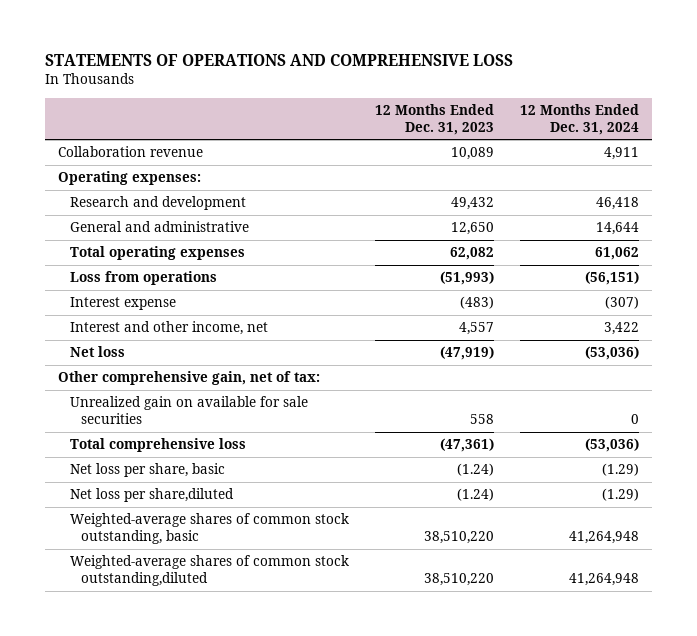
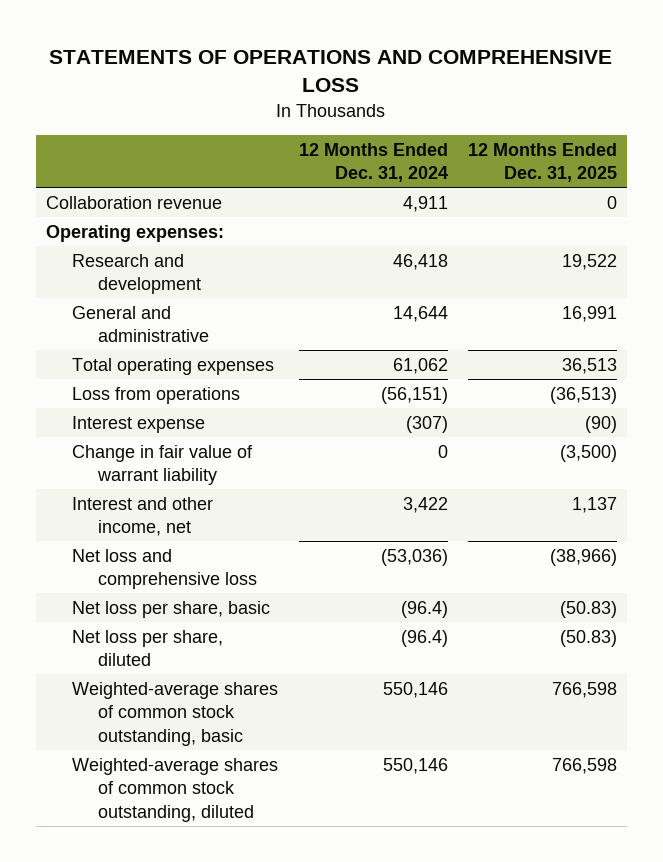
[374,104,494,135] 12 Months Ended Dec. 31, 2023 -> none
none -> [468,142,618,183] 12 Months Ended Dec. 31, 2025
none -> [72,444,254,486] Change in fair value of warrant liability
[58,371,321,386] Other comprehensive gain, net of tax: -> none
[69,396,308,425] Unrealized gain on available for sale securities -> none
[69,438,246,453] Total comprehensive loss -> none
[69,346,125,358] Net loss -> [72,548,258,590] Net loss and comprehensive loss
[601,463,639,477] (1.29) -> [400,600,448,618] (96.4)
[69,488,234,503] Net loss per share,diluted -> [72,629,224,667] Net loss per share, diluted
[601,488,639,502] (1.29) -> [400,629,448,647] (96.4)
[568,531,639,545] 41,264,948 -> [382,681,448,698] 550,146
[69,555,349,587] Weighted-average shares of common stock outstanding,diluted -> [72,757,279,822] Weighted-average shares of common stock outstanding, diluted
[568,573,639,587] 41,264,948 -> [382,757,448,774] 550,146

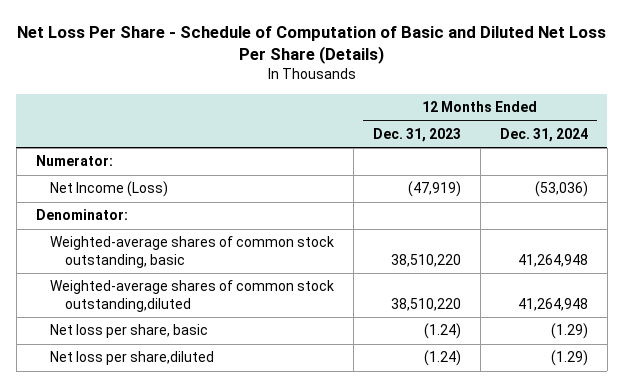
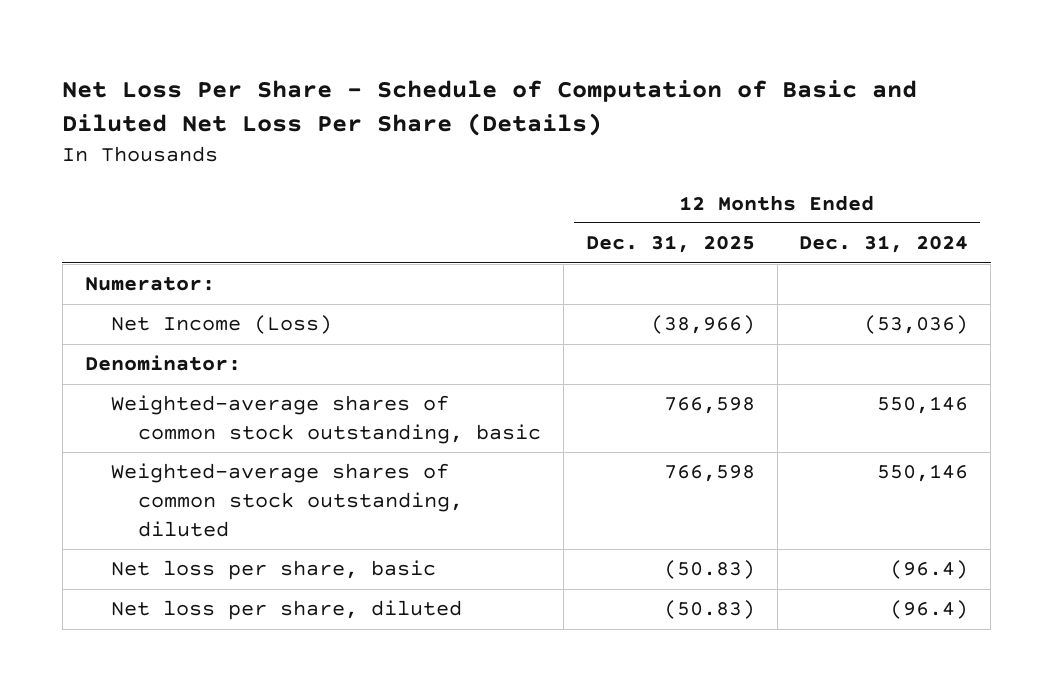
[373,127,462,142] Dec. 31, 2023 -> none
none -> [585,235,755,254] Dec. 31, 2025
[517,254,588,268] 41,264,948 -> [877,396,969,415] 550,146
[50,280,335,313] Weighted-average shares of common stock outstanding,diluted -> [111,463,463,537] Weighted-average shares of common stock outstanding, diluted
[517,298,588,312] 41,264,948 -> [877,464,969,483] 550,146
[550,323,588,340] (1.29) -> [890,560,969,580] (96.4)
[50,351,215,366] Net loss per share,diluted -> [111,600,463,621] Net loss per share, diluted
[550,350,588,367] (1.29) -> [890,600,969,620] (96.4)

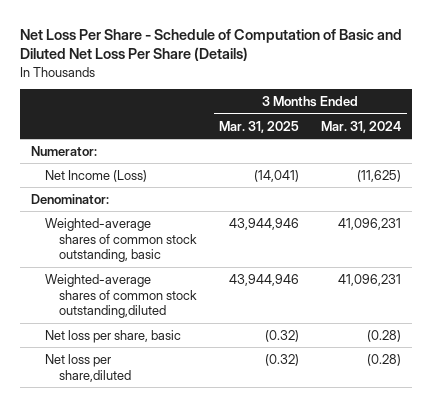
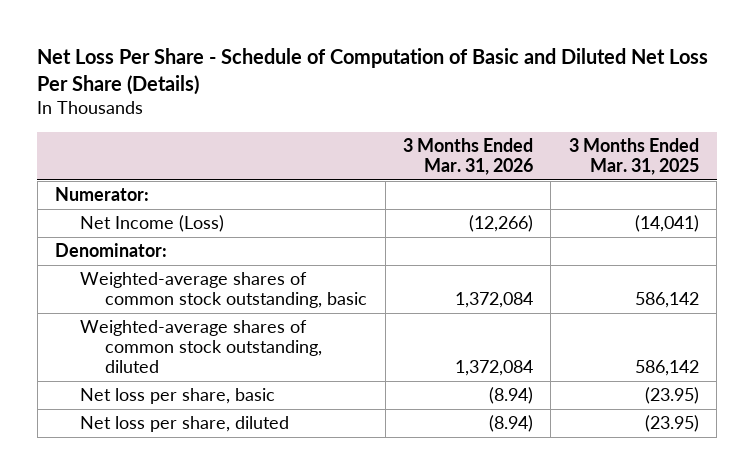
[321,120,402,133] Mar. 31, 2024 -> none
none -> [403,137,534,176] 3 Months Ended Mar. 31, 2026
[229,217,300,230] 43,944,946 -> [634,292,699,309] 586,142
[44,273,198,319] Weighted-average shares of common stock outstanding,diluted -> [80,320,323,374] Weighted-average shares of common stock outstanding, diluted
[229,273,300,286] 43,944,946 -> [634,360,699,377] 586,142
[265,329,300,342] (0.32) -> [644,387,699,405] (23.95)
[44,353,132,382] Net loss per share,diluted -> [80,416,290,433] Net loss per share, diluted
[265,353,300,366] (0.32) -> [644,415,699,433] (23.95)

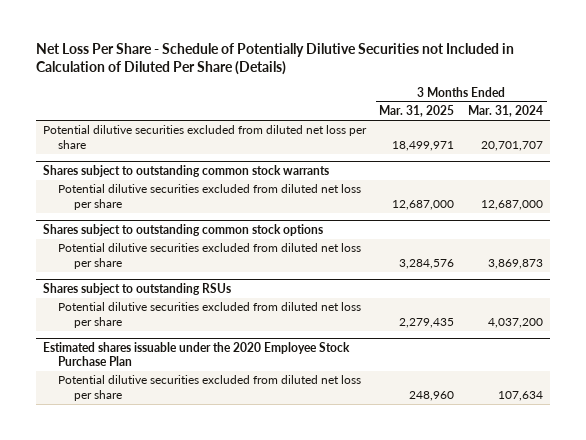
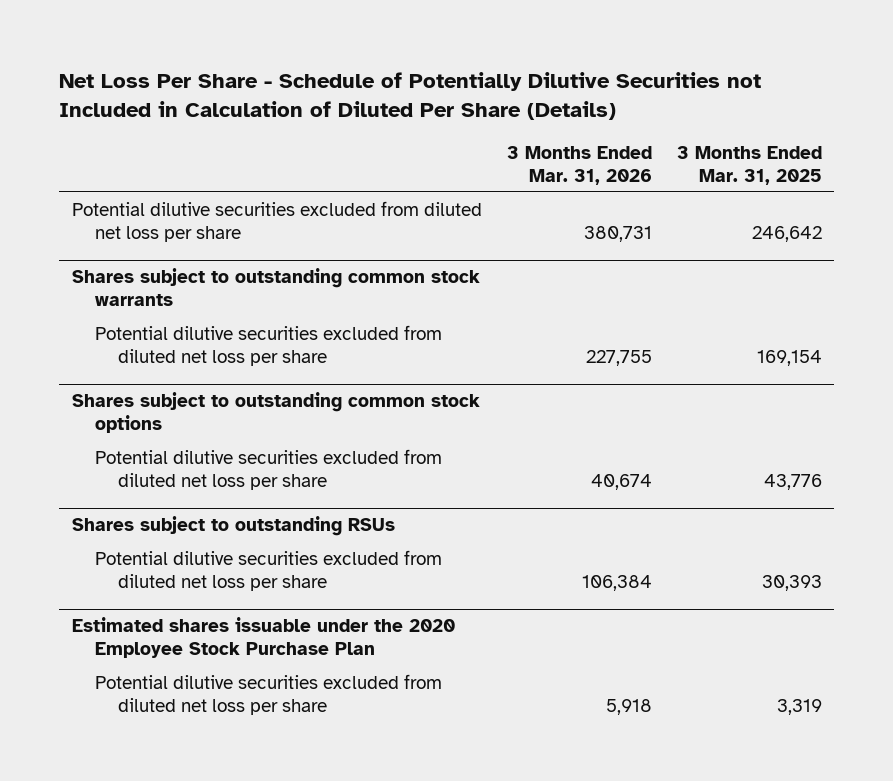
[468,105,544,118] Mar. 31, 2024 -> none
none -> [506,145,652,185] 3 Months Ended Mar. 31, 2026
[392,140,455,151] 18,499,971 -> [751,225,822,242] 246,642
[392,199,455,210] 12,687,000 -> [756,349,822,366] 169,154
[399,258,455,269] 3,284,576 -> [763,473,822,490] 43,776
[399,317,455,328] 2,279,435 -> [761,574,822,591] 30,393
[409,390,455,401] 248,960 -> [776,698,822,715] 3,319

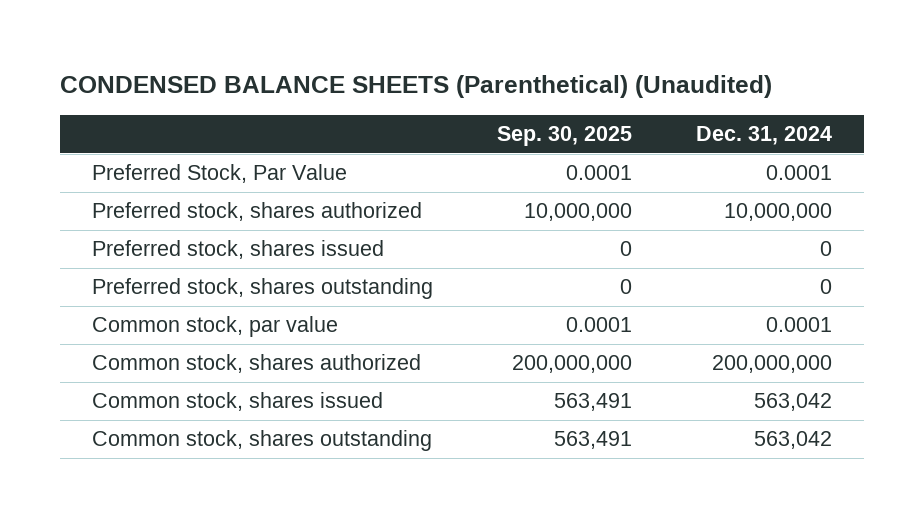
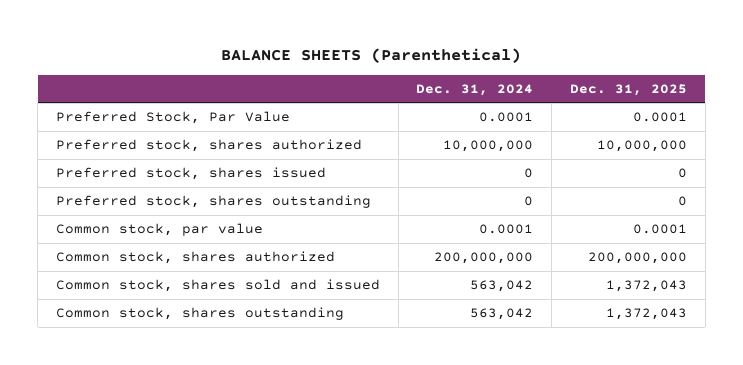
[59,75,772,99] CONDENSED BALANCE SHEETS (Parenthetical) (Unaudited) -> [221,48,522,64] BALANCE SHEETS (Parenthetical)
[497,126,633,147] Sep. 30, 2025 -> none
none -> [569,83,687,96] Dec. 31, 2025
[91,392,383,412] Common stock, shares issued -> [55,279,380,293] Common stock, shares sold and issued

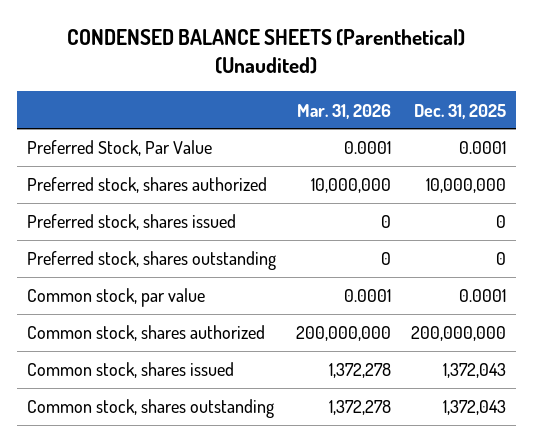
[221,48,522,64] BALANCE SHEETS (Parenthetical) -> [67,28,466,75] CONDENSED BALANCE SHEETS (Parenthetical) (Unaudited)
[416,83,534,96] Dec. 31, 2024 -> none
none -> [296,103,391,119] Mar. 31, 2026
[55,279,380,293] Common stock, shares sold and issued -> [26,362,234,379] Common stock, shares issued

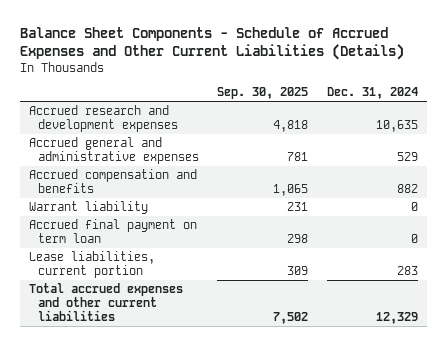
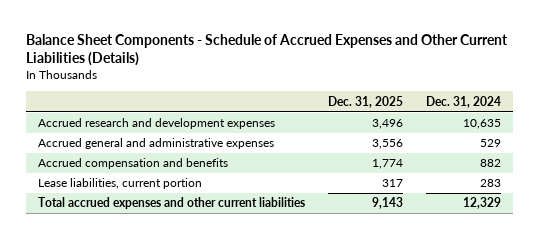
[217,87,309,100] Sep. 30, 2025 -> none
none -> [327,95,403,108] Dec. 31, 2025
[29,201,149,215] Warrant liability -> none
[29,219,198,244] Accrued final payment on term loan -> none

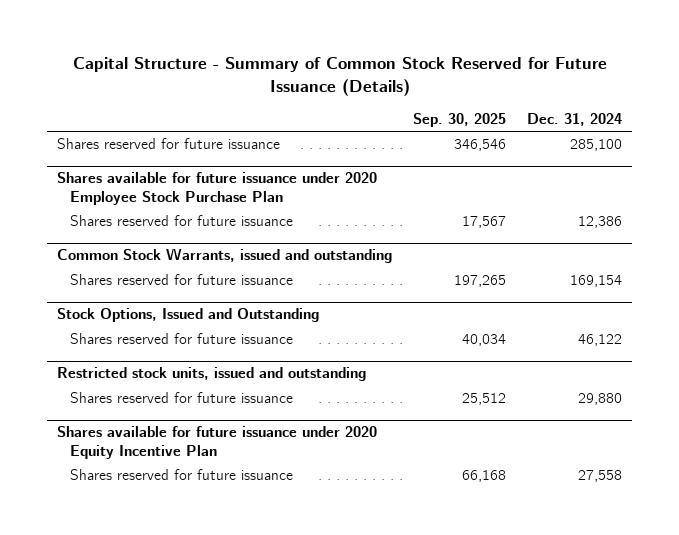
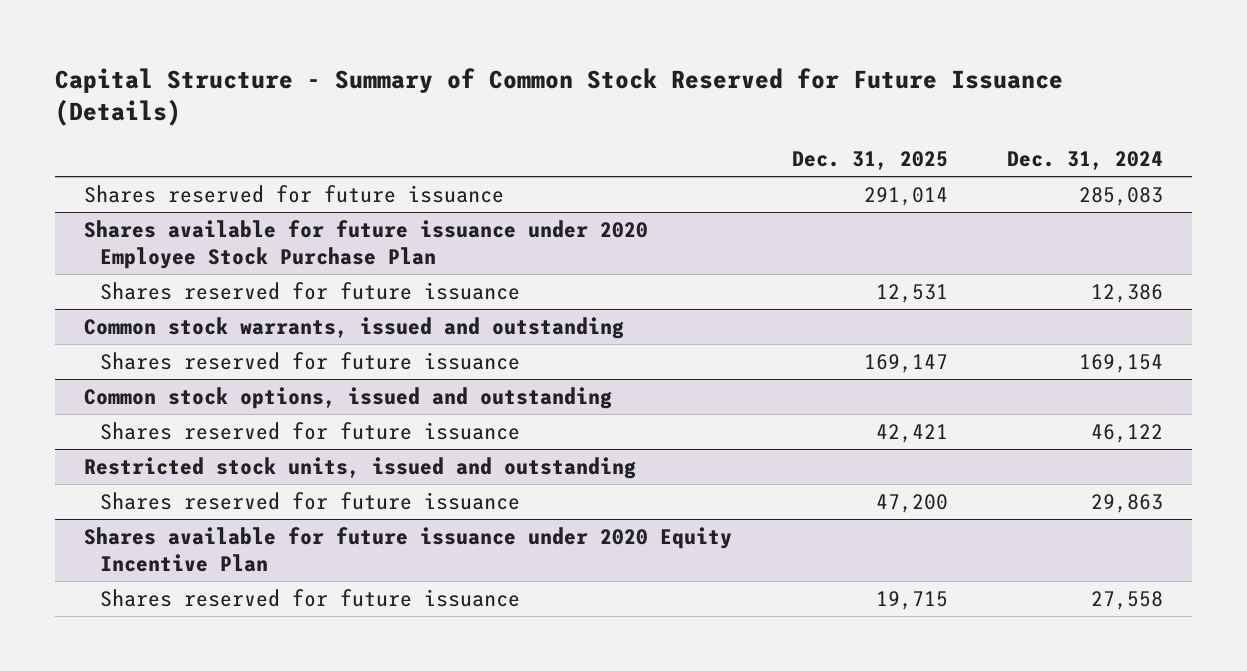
[413,112,507,127] Sep. 30, 2025 -> none
none -> [791,151,948,171] Dec. 31, 2025
[569,139,622,152] 285,100 -> [1078,186,1163,206] 285,083
[57,248,393,264] Common Stock Warrants, issued and outstanding -> [84,316,625,339] Common stock warrants, issued and outstanding
[57,308,320,323] Stock Options, Issued and Outstanding -> [84,386,613,409] Common stock options, issued and outstanding
[577,393,622,406] 29,880 -> [1090,493,1163,513] 29,863

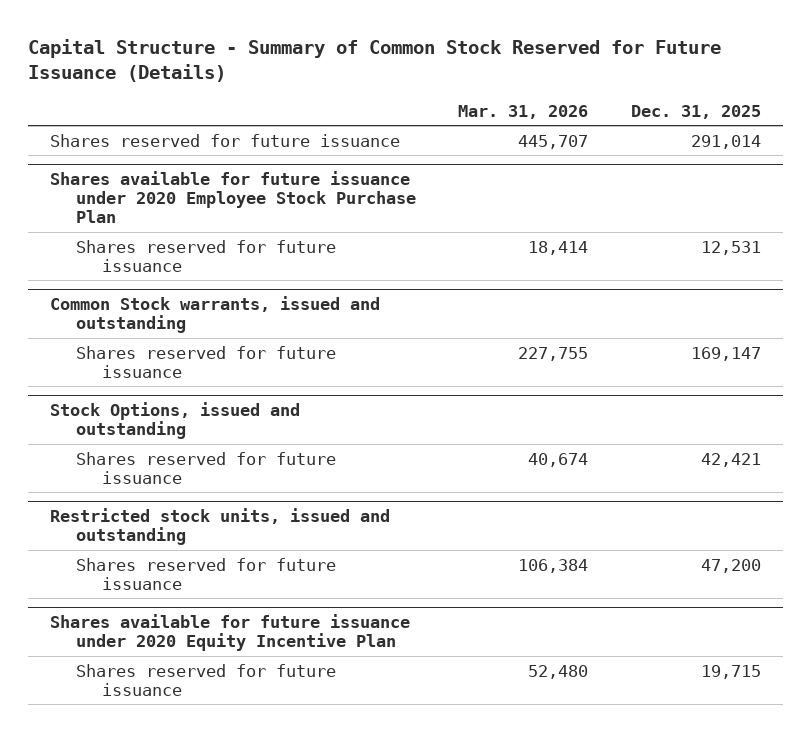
[1006,151,1163,171] Dec. 31, 2024 -> none
none -> [458,104,589,119] Mar. 31, 2026
[84,316,625,339] Common stock warrants, issued and outstanding -> [49,296,380,334] Common Stock warrants, issued and outstanding
[84,386,613,409] Common stock options, issued and outstanding -> [49,402,300,440] Stock Options, issued and outstanding

